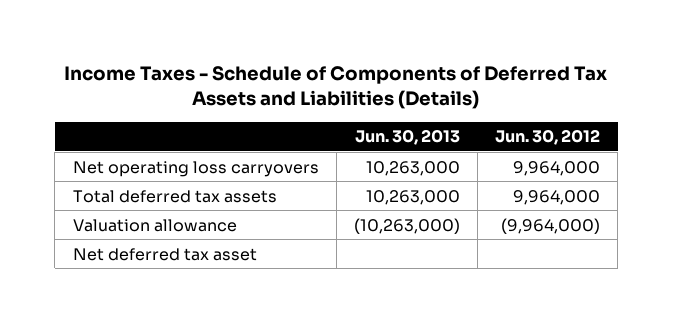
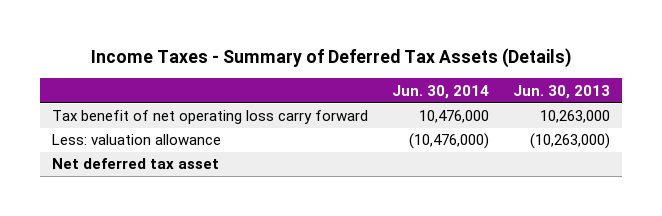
[64,66,608,110] Income Taxes - Schedule of Components of Deferred Tax Assets and Liabilities (Details) -> [90,48,571,69] Income Taxes - Summary of Deferred Tax Assets (Details)
[495,129,601,146] Jun. 30, 2012 -> none
none -> [391,84,489,99] Jun. 30, 2014
[72,189,277,203] Total deferred tax assets -> none
[72,160,319,177] Net operating loss carryovers -> [52,110,369,125] Tax benefit of net operating loss carry forward
[72,218,237,232] Valuation allowance -> [52,134,222,146] Less: valuation allowance

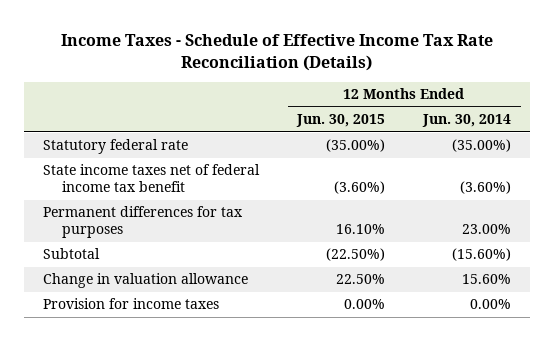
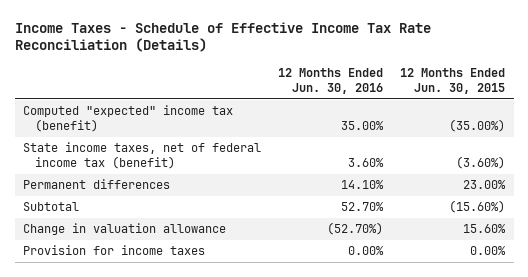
[422,114,512,128] Jun. 30, 2014 -> none
none -> [278,68,384,94] 12 Months Ended Jun. 30, 2016
[43,139,189,155] Statutory federal rate -> [23,105,234,132] Computed "expected" income tax (benefit)
[43,164,261,193] State income taxes net of federal income tax benefit -> [23,142,262,169] State income taxes, net of federal income tax (benefit)
[43,206,244,239] Permanent differences for tax purposes -> [23,179,171,190] Permanent differences
[336,224,386,235] 16.10% -> [463,180,507,190] 23.00%
[326,248,386,262] (22.50%) -> [449,200,506,214] (15.60%)
[336,274,386,285] 22.50% -> [463,224,507,234] 15.60%

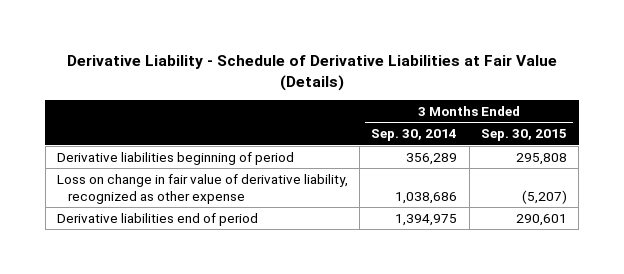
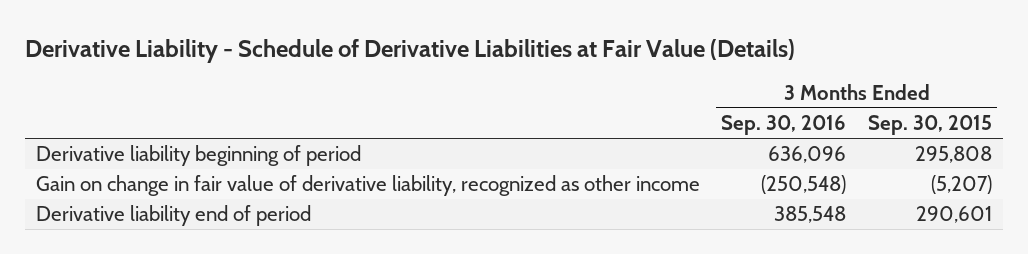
[371,129,458,142] Sep. 30, 2014 -> none
none -> [721,115,847,136] Sep. 30, 2016
[56,151,294,165] Derivative liabilities beginning of period -> [35,145,361,167] Derivative liability beginning of period
[56,173,348,205] Loss on change in fair value of derivative liability, recognized as other expense -> [35,175,700,197] Gain on change in fair value of derivative liability, recognized as other income
[56,212,258,226] Derivative liabilities end of period -> [35,205,311,227] Derivative liability end of period

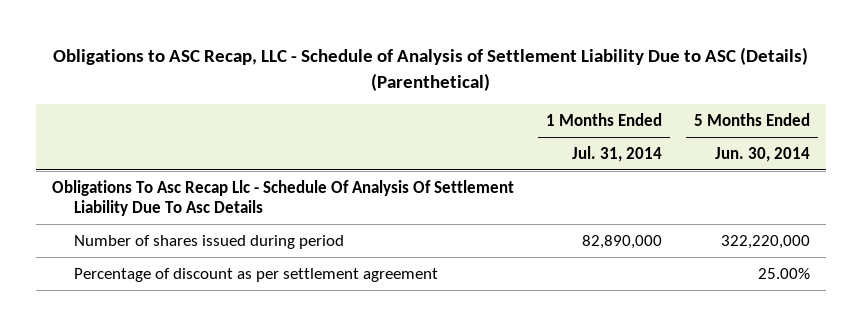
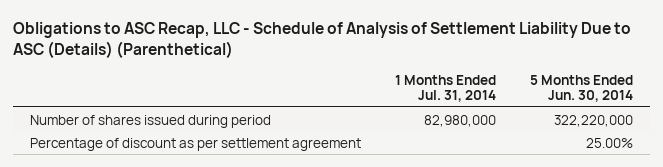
[52,179,515,217] Obligations To Asc Recap Llc - Schedule Of Analysis Of Settlement Liability Due To Asc Details -> none
[582,234,663,249] 82,890,000 -> [424,114,497,127] 82,980,000

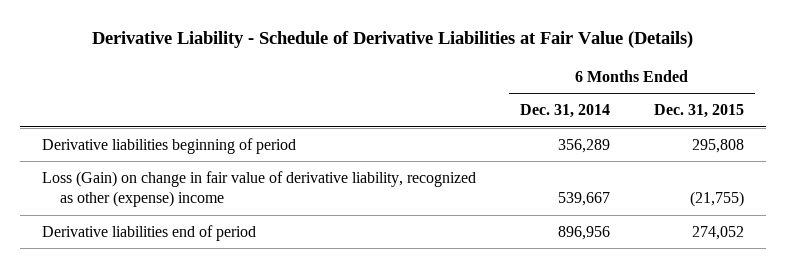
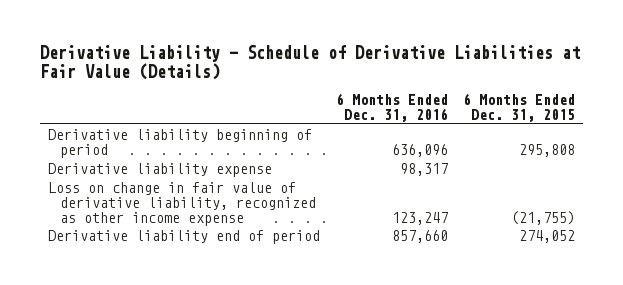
[519,104,610,119] Dec. 31, 2014 -> none
none -> [335,92,448,122] 6 Months Ended Dec. 31, 2016
[41,137,296,154] Derivative liabilities beginning of period -> [47,128,312,158] Derivative liability beginning of period
none -> [47,162,272,177] Derivative liability expense
[41,170,476,208] Loss (Gain) on change in fair value of derivative liability, recognized as other (expense) income -> [47,181,316,226] Loss on change in fair value of derivative liability, recognized as other income expense
[41,224,256,241] Derivative liabilities end of period -> [47,229,320,244] Derivative liability end of period

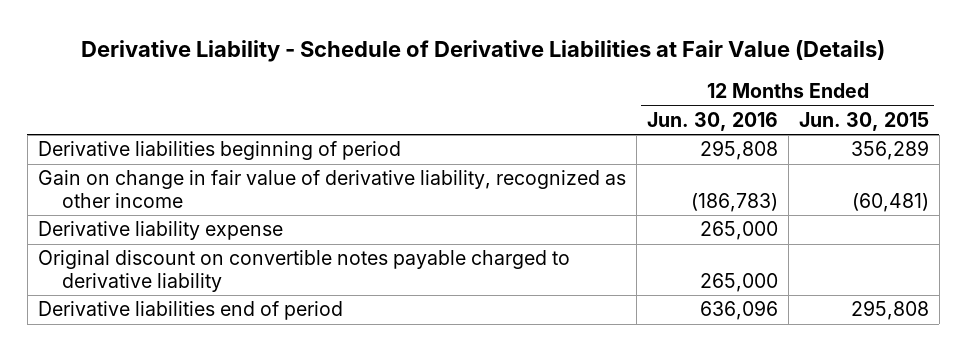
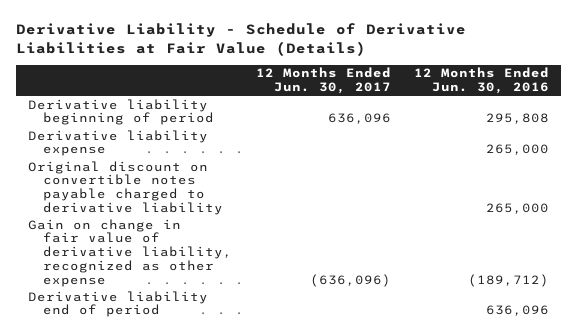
[798,111,929,131] Jun. 30, 2015 -> none
none -> [255,67,391,95] 12 Months Ended Jun. 30, 2017
[37,170,626,208] Gain on change in fair value of derivative liability, recognized as other income -> none
[37,141,401,161] Derivative liabilities beginning of period -> [27,98,214,126] Derivative liability beginning of period
none -> [27,218,232,288] Gain on change in fair value of derivative liability, recognized as other expense
[37,301,343,321] Derivative liabilities end of period -> [27,290,208,318] Derivative liability end of period

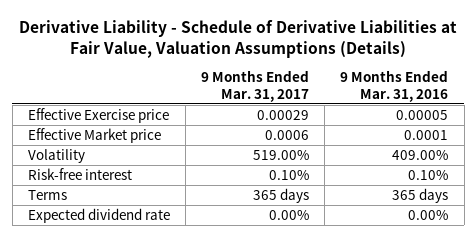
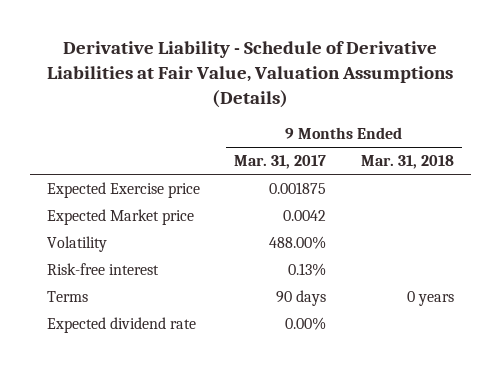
[340,70,449,102] 9 Months Ended Mar. 31, 2016 -> none
none -> [360,155,454,170] Mar. 31, 2018
[27,107,169,123] Effective Exercise price -> [46,182,200,199] Expected Exercise price
[257,109,310,120] 0.00029 -> [269,182,327,195] 0.001875
[27,127,161,143] Effective Market price -> [46,209,194,226] Expected Market price
[265,129,310,140] 0.0006 -> [283,210,327,222] 0.0042
[253,149,310,160] 519.00% -> [269,236,327,250] 488.00%
[269,169,310,180] 0.10% -> [288,263,327,277] 0.13%
[253,187,310,203] 365 days -> [276,290,327,307] 90 days

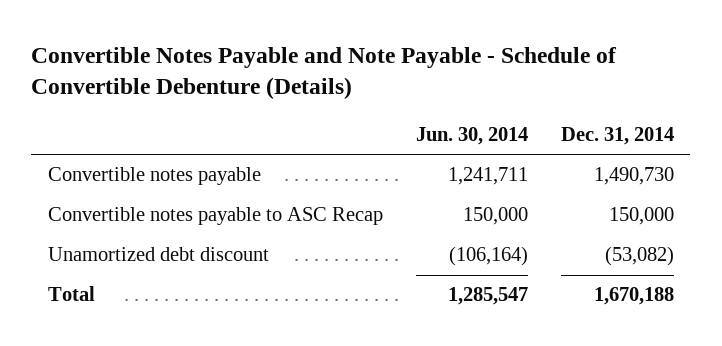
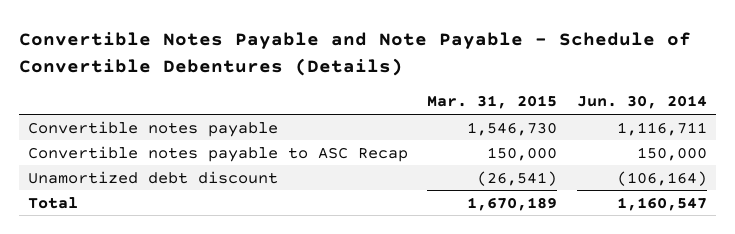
[31,46,618,100] Convertible Notes Payable and Note Payable - Schedule of Convertible Debenture (Details) -> [18,32,691,76] Convertible Notes Payable and Note Payable - Schedule of Convertible Debentures (Details)
[560,127,674,146] Dec. 31, 2014 -> none
none -> [427,95,558,110] Mar. 31, 2015
[447,167,528,186] 1,241,711 -> [616,121,707,136] 1,116,711
[447,287,528,306] 1,285,547 -> [616,196,707,211] 1,160,547

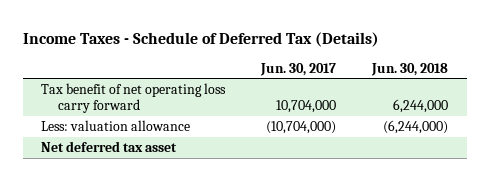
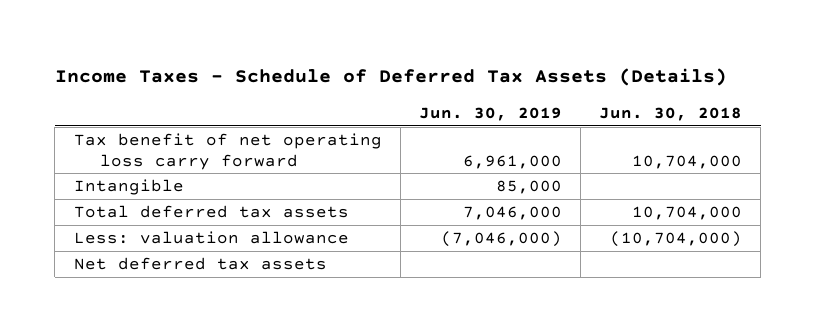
[22,31,379,47] Income Taxes - Schedule of Deferred Tax (Details) -> [54,68,727,87] Income Taxes - Schedule of Deferred Tax Assets (Details)
[260,62,337,76] Jun. 30, 2017 -> none
none -> [418,106,562,121] Jun. 30, 2019
[393,99,449,114] 6,244,000 -> [632,154,743,169] 10,704,000
none -> [73,179,184,196] Intangible
none -> [73,205,349,219] Total deferred tax assets
[383,119,449,134] (6,244,000) -> [610,231,743,248] (10,704,000)
[40,140,177,152] Net deferred tax asset -> [73,257,327,271] Net deferred tax assets

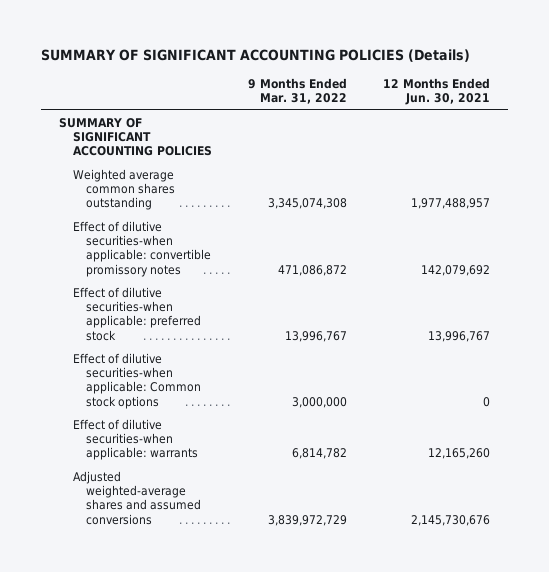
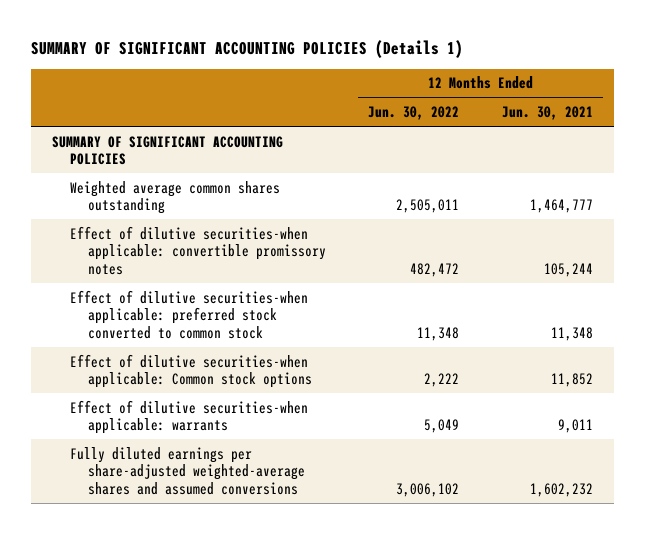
[41,49,471,63] SUMMARY OF SIGNIFICANT ACCOUNTING POLICIES (Details) -> [30,39,463,58] SUMMARY OF SIGNIFICANT ACCOUNTING POLICIES (Details 1)
[247,78,347,105] 9 Months Ended Mar. 31, 2022 -> none
none -> [368,106,460,121] Jun. 30, 2022
[410,198,490,210] 1,977,488,957 -> [529,199,593,214] 1,464,777
[420,264,490,276] 142,079,692 -> [543,262,593,277] 105,244
[72,287,201,341] Effect of dilutive securities-when applicable: preferred stock -> [69,289,308,339] Effect of dilutive securities-when applicable: preferred stock converted to common stock
[427,330,490,342] 13,996,767 -> [550,326,593,341] 11,348
[482,396,490,407] 0 -> [550,373,593,388] 11,852
[427,448,490,460] 12,165,260 -> [557,419,593,434] 9,011
[72,471,201,525] Adjusted weighted-average shares and assumed conversions -> [69,446,305,495] Fully diluted earnings per share-adjusted weighted-average shares and assumed conversions
[410,514,490,526] 2,145,730,676 -> [529,482,593,497] 1,602,232

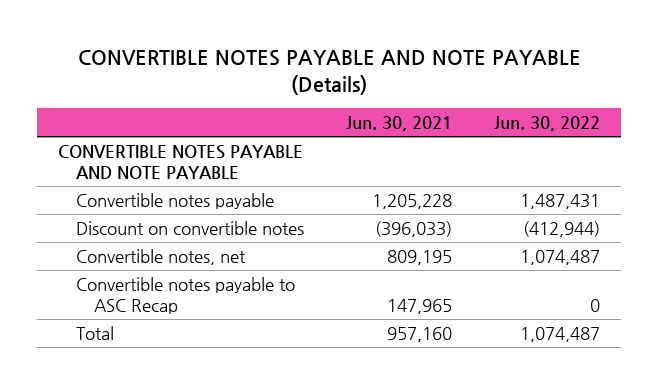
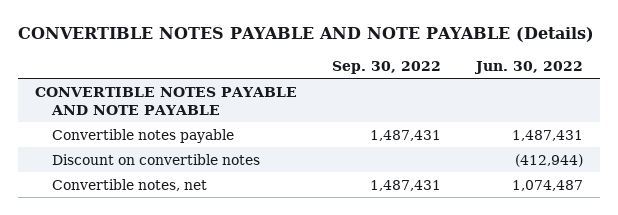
[346,116,453,132] Jun. 30, 2021 -> none
none -> [331,60,441,74] Sep. 30, 2022
[76,277,296,314] Convertible notes payable to ASC Recap -> none
[76,326,115,341] Total -> none

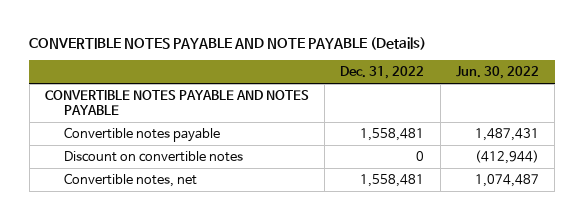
[331,60,441,74] Sep. 30, 2022 -> none
none -> [340,66,425,80] Dec. 31, 2022
[35,86,298,115] CONVERTIBLE NOTES PAYABLE AND NOTE PAYABLE -> [44,89,309,116] CONVERTIBLE NOTES PAYABLE AND NOTES PAYABLE

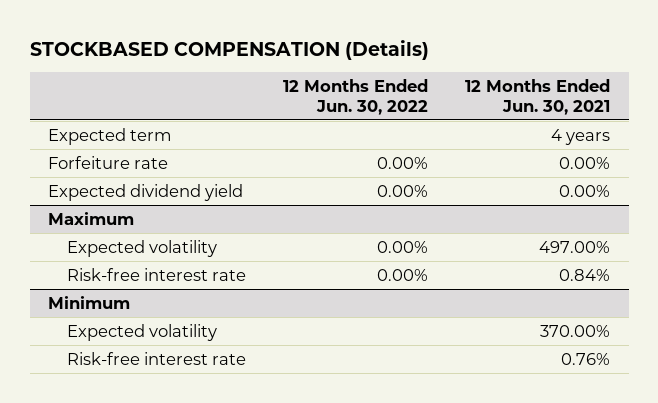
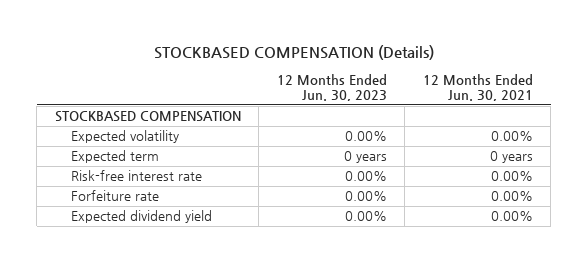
[282,78,428,115] 12 Months Ended Jun. 30, 2022 -> none
none -> [276,73,387,102] 12 Months Ended Jun. 30, 2023
none -> [54,111,241,123] STOCKBASED COMPENSATION
none -> [71,130,180,144] Expected volatility
[551,128,611,145] 4 years -> [489,151,533,164] 0 years
none -> [71,170,203,182] Risk-free interest rate
[48,211,135,225] Maximum -> none
[66,239,217,257] Expected volatility -> none
[66,267,246,281] Risk-free interest rate -> none
[48,295,131,309] Minimum -> none
[66,323,217,341] Expected volatility -> none
[66,351,246,365] Risk-free interest rate -> none

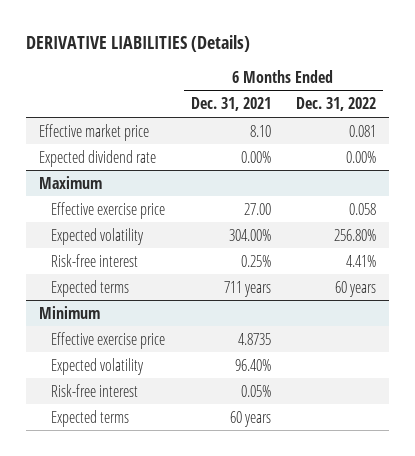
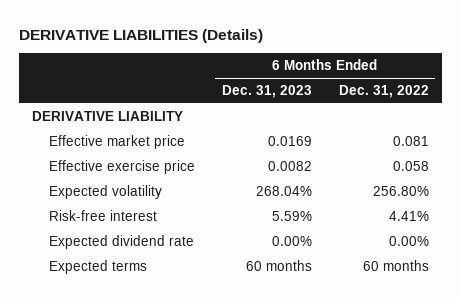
[190,97,271,112] Dec. 31, 2021 -> none
none -> [221,85,312,99] Dec. 31, 2023
none -> [31,111,183,122] DERIVATIVE LIABILITY
[38,175,102,189] Maximum -> none
[38,305,100,319] Minimum -> none
[50,331,165,349] Effective exercise price -> none
[50,357,144,375] Expected volatility -> none
[50,383,138,397] Risk-free interest -> none
[50,409,129,427] Expected terms -> none
[38,149,156,167] Expected dividend rate -> [49,235,195,250] Expected dividend rate
[335,280,377,297] 60 years -> [362,260,429,272] 60 months

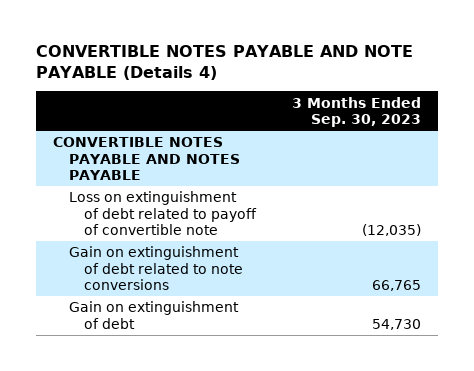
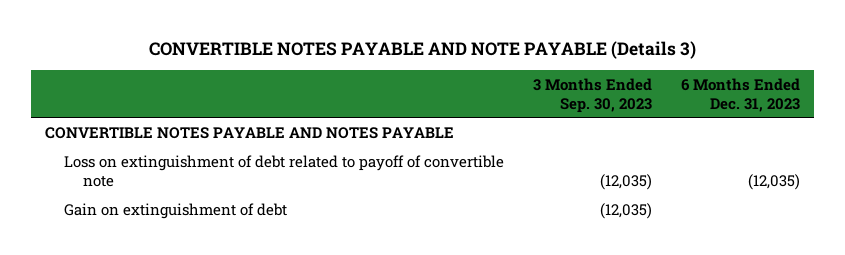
[35,44,413,80] CONVERTIBLE NOTES PAYABLE AND NOTE PAYABLE (Details 4) -> [148,40,696,59] CONVERTIBLE NOTES PAYABLE AND NOTE PAYABLE (Details 3)
none -> [680,77,800,112] 6 Months Ended Dec. 31, 2023
[68,246,244,290] Gain on extinguishment of debt related to note conversions -> none
[371,318,421,330] 54,730 -> [600,202,653,219] (12,035)

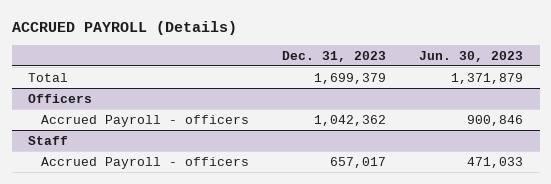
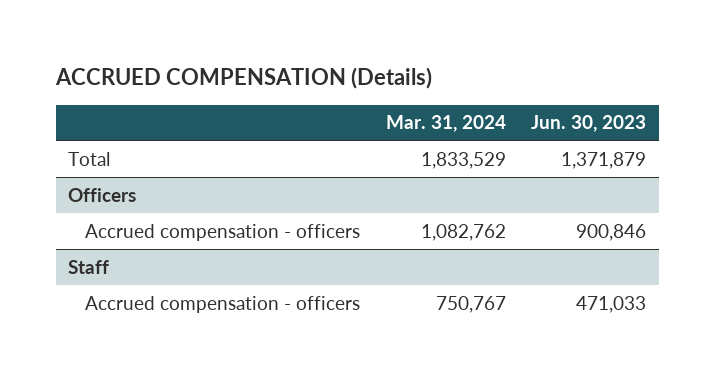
[11,21,237,36] ACCRUED PAYROLL (Details) -> [54,67,432,90] ACCRUED COMPENSATION (Details)
[282,50,387,62] Dec. 31, 2023 -> none
none -> [385,115,506,133] Mar. 31, 2024
[41,114,250,127] Accrued Payroll - officers -> [85,223,361,241] Accrued compensation - officers
[41,156,250,169] Accrued Payroll - officers -> [85,295,361,313] Accrued compensation - officers

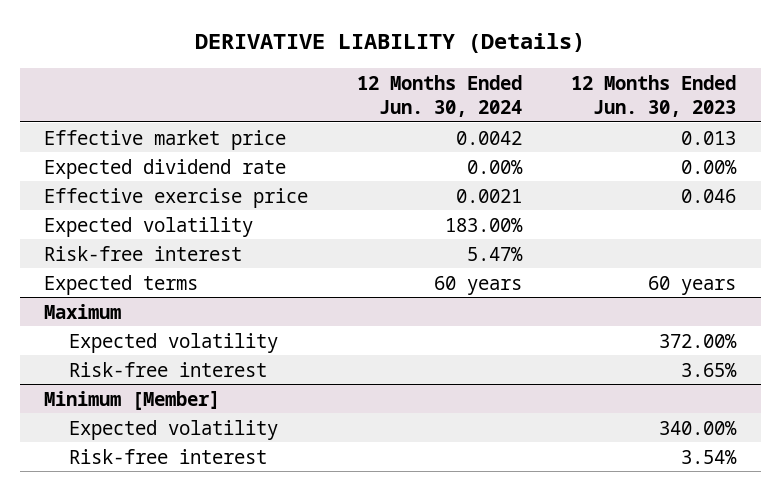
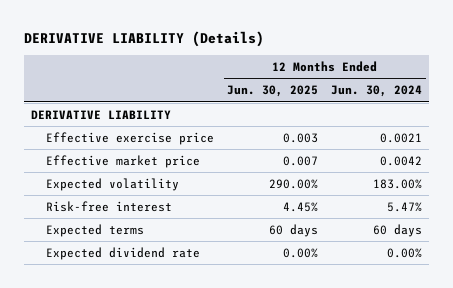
[571,74,737,117] 12 Months Ended Jun. 30, 2023 -> none
none -> [227,85,319,98] Jun. 30, 2025
none -> [30,109,171,119] DERIVATIVE LIABILITY
[44,129,287,150] Effective market price -> [45,154,200,168] Effective market price
[44,303,122,319] Maximum -> none
[68,332,278,353] Expected volatility -> none
[68,361,267,377] Risk-free interest -> none
[44,390,221,410] Minimum [Member] -> none
[68,419,278,440] Expected volatility -> none
[68,448,267,464] Risk-free interest -> none
[434,275,523,295] 60 years -> [373,223,423,237] 60 days
[44,158,287,179] Expected dividend rate -> [45,246,200,260] Expected dividend rate

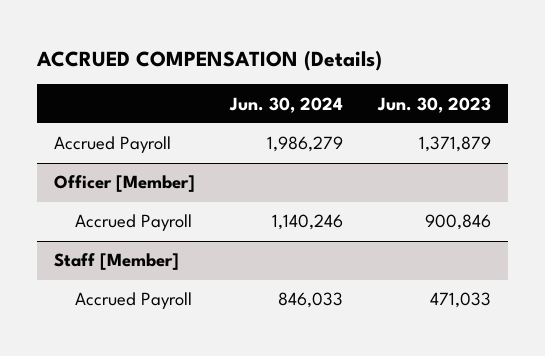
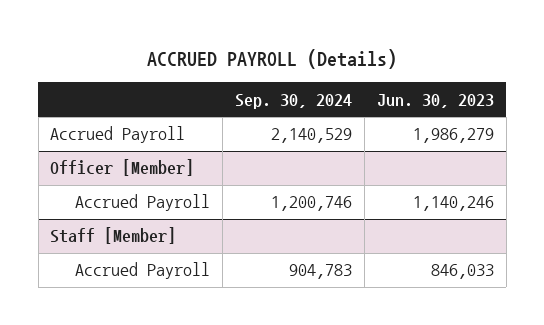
[35,49,382,71] ACCRUED COMPENSATION (Details) -> [147,49,398,70] ACCRUED PAYROLL (Details)
[229,96,344,113] Jun. 30, 2024 -> none
none -> [234,93,352,109] Sep. 30, 2024
[418,136,491,153] 1,371,879 -> [412,128,494,144] 1,986,279
[424,214,491,231] 900,846 -> [412,196,494,212] 1,140,246
[429,292,491,309] 471,033 -> [430,264,494,280] 846,033

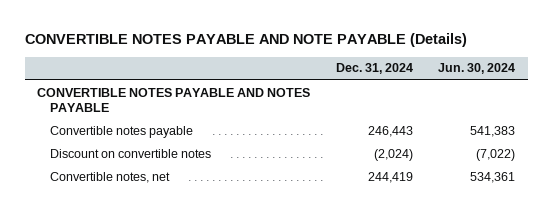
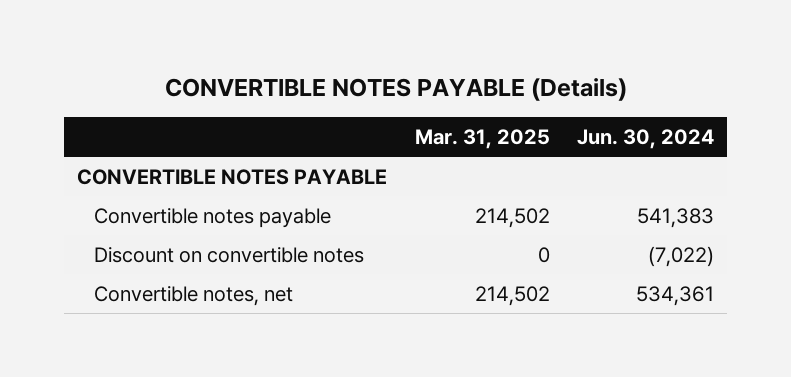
[24,32,467,47] CONVERTIBLE NOTES PAYABLE AND NOTE PAYABLE (Details) -> [164,78,627,102] CONVERTIBLE NOTES PAYABLE (Details)
[335,63,413,75] Dec. 31, 2024 -> none
none -> [414,128,550,149] Mar. 31, 2025
[37,87,311,112] CONVERTIBLE NOTES PAYABLE AND NOTES PAYABLE -> [77,169,388,186] CONVERTIBLE NOTES PAYABLE

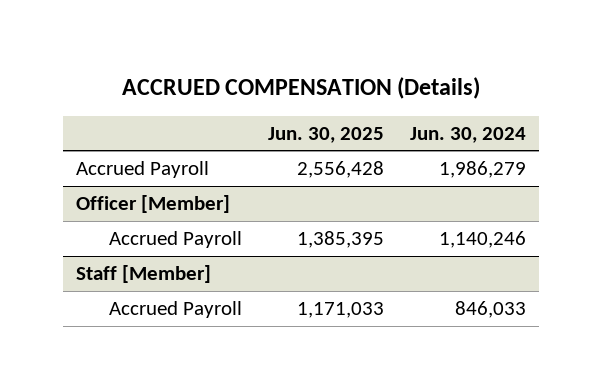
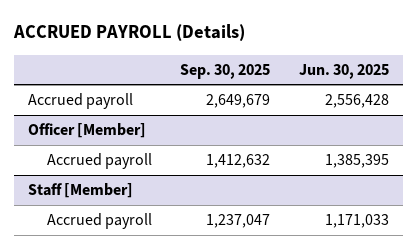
[121,77,480,100] ACCRUED COMPENSATION (Details) -> [12,24,245,42] ACCRUED PAYROLL (Details)
[409,126,526,143] Jun. 30, 2024 -> none
none -> [180,63,271,79] Sep. 30, 2025
[75,161,209,179] Accrued Payroll -> [27,93,133,110] Accrued payroll
[108,231,242,249] Accrued Payroll -> [47,153,153,170] Accrued payroll
[108,301,242,319] Accrued Payroll -> [47,213,153,230] Accrued payroll

